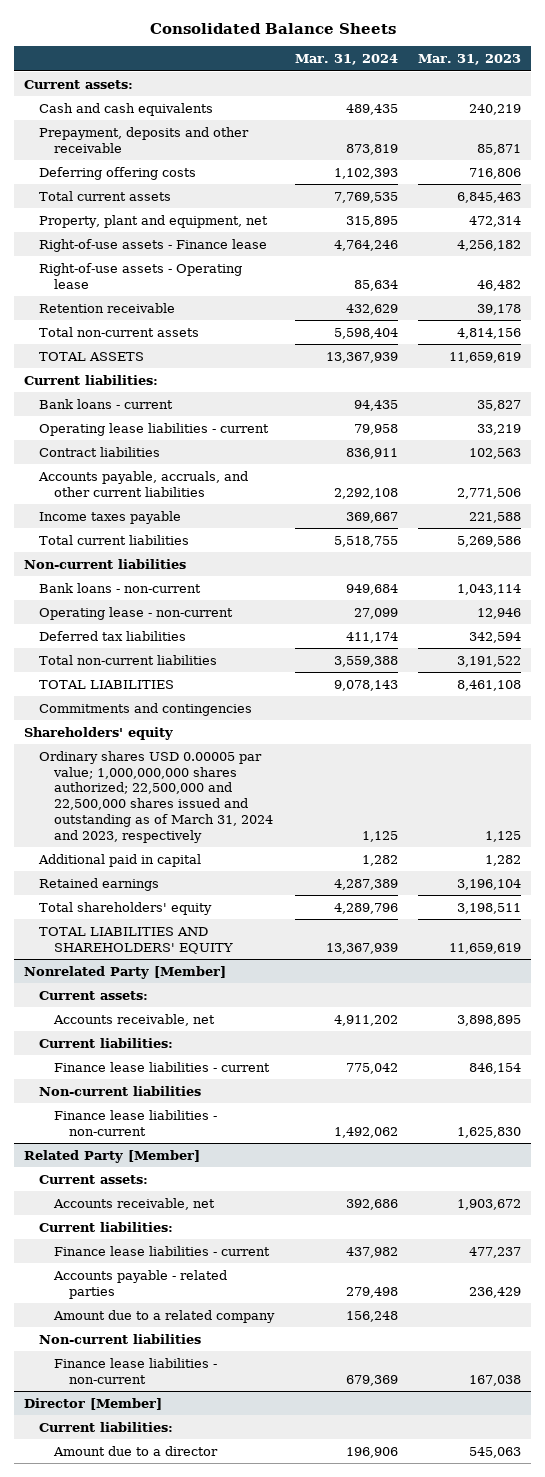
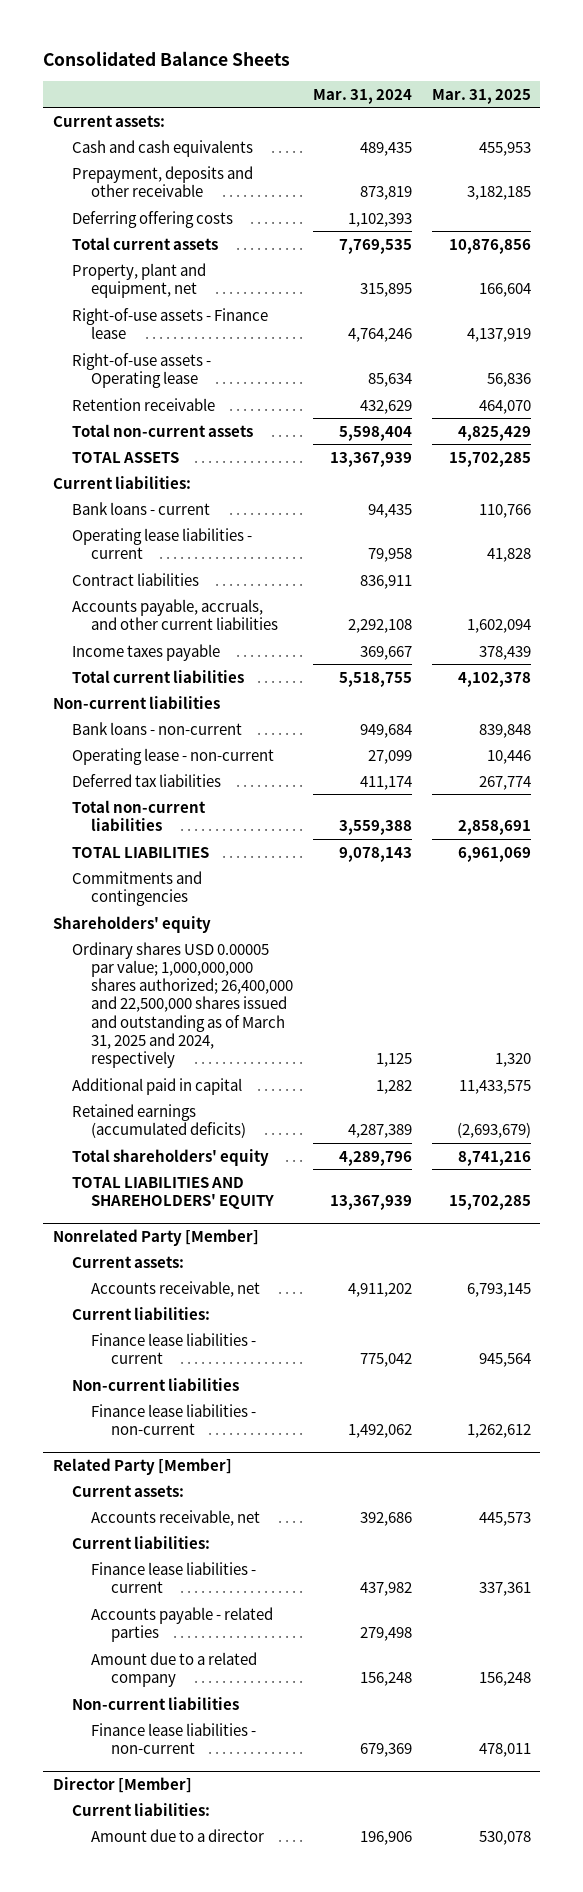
[417,54,521,66] Mar. 31, 2023 -> none
none -> [431,88,531,104] Mar. 31, 2025
[39,750,274,843] Ordinary shares USD 0.00005 par value; 1,000,000,000 shares authorized; 22,500,000 and 22,500,000 shares issued and outstanding as of March 31, 2024 and 2023, respectively -> [71,941,294,1069] Ordinary shares USD 0.00005 par value; 1,000,000,000 shares authorized; 26,400,000 and 22,500,000 shares issued and outstanding as of March 31, 2025 and 2024, respectively
[39,877,160,891] Retained earnings -> [71,1103,247,1138] Retained earnings (accumulated deficits)

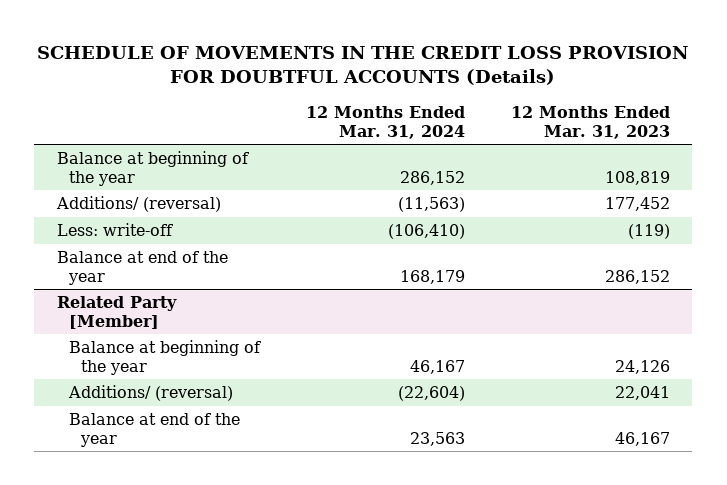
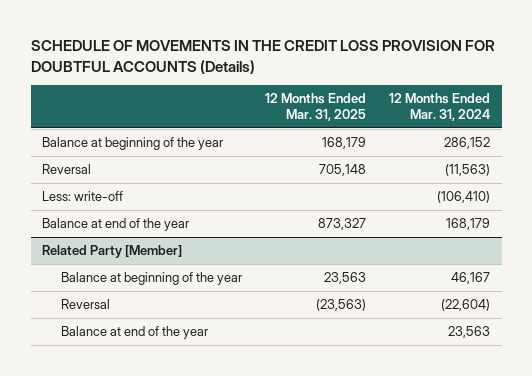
[510,106,670,139] 12 Months Ended Mar. 31, 2023 -> none
none -> [265,92,367,122] 12 Months Ended Mar. 31, 2025
[56,196,222,213] Additions/ (reversal) -> [42,164,92,175] Reversal
[68,385,234,402] Additions/ (reversal) -> [61,299,111,310] Reversal

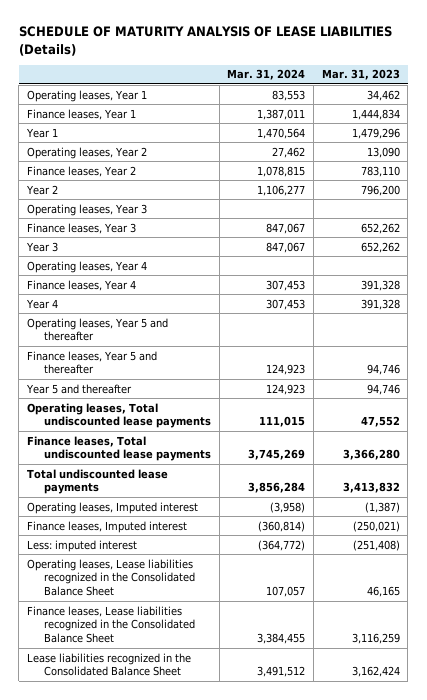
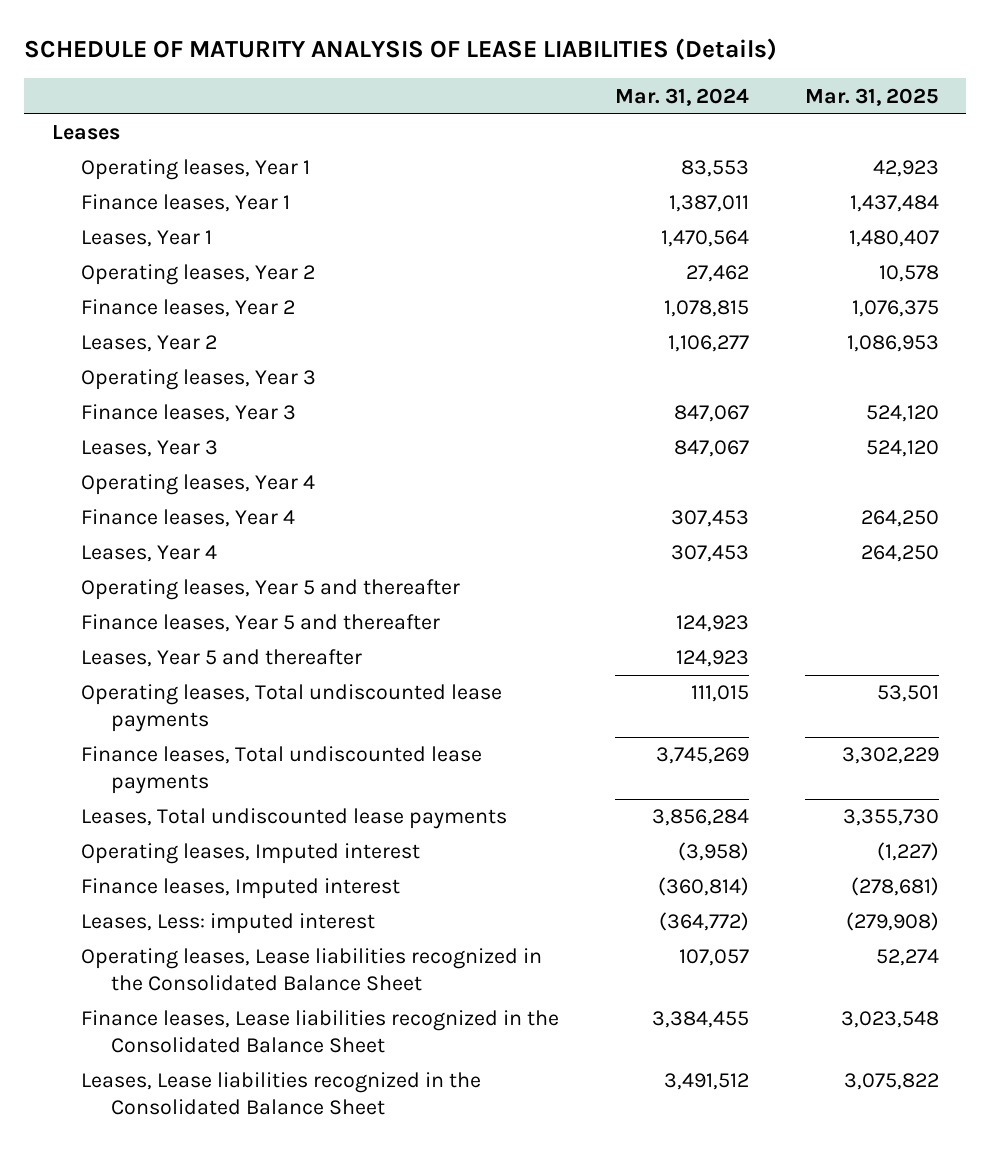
[321,69,400,81] Mar. 31, 2023 -> none
none -> [804,87,939,106] Mar. 31, 2025
none -> [51,125,120,141] Leases
[26,127,59,138] Year 1 -> [81,230,213,248] Leases, Year 1
[26,184,59,195] Year 2 -> [81,335,218,353] Leases, Year 2
[26,241,59,252] Year 3 -> [81,440,219,458] Leases, Year 3
[26,298,59,309] Year 4 -> [81,545,218,563] Leases, Year 4
[26,383,133,394] Year 5 and thereafter -> [81,649,363,668] Leases, Year 5 and thereafter
[27,468,169,495] Total undiscounted lease payments -> [81,808,508,830] Leases, Total undiscounted lease payments
[27,539,138,552] Less: imputed interest -> [81,913,376,935] Leases, Less: imputed interest
[27,652,192,677] Lease liabilities recognized in the Consolidated Balance Sheet -> [81,1072,482,1116] Leases, Lease liabilities recognized in the Consolidated Balance Sheet

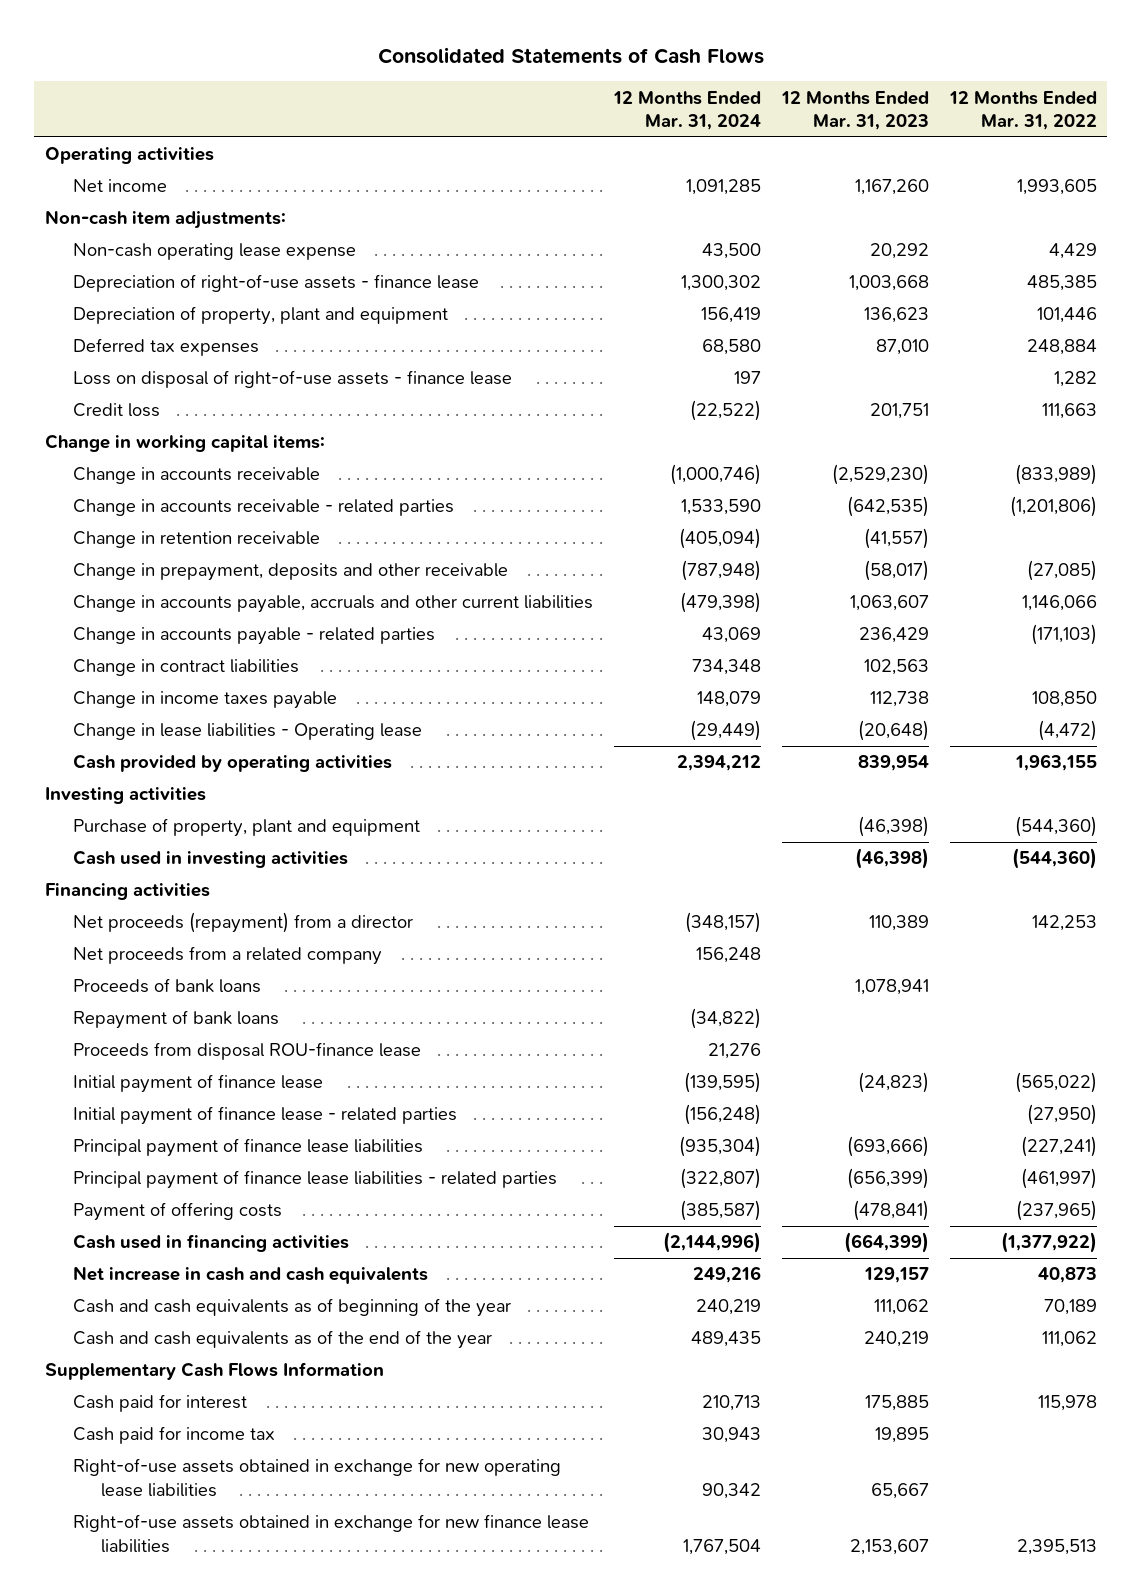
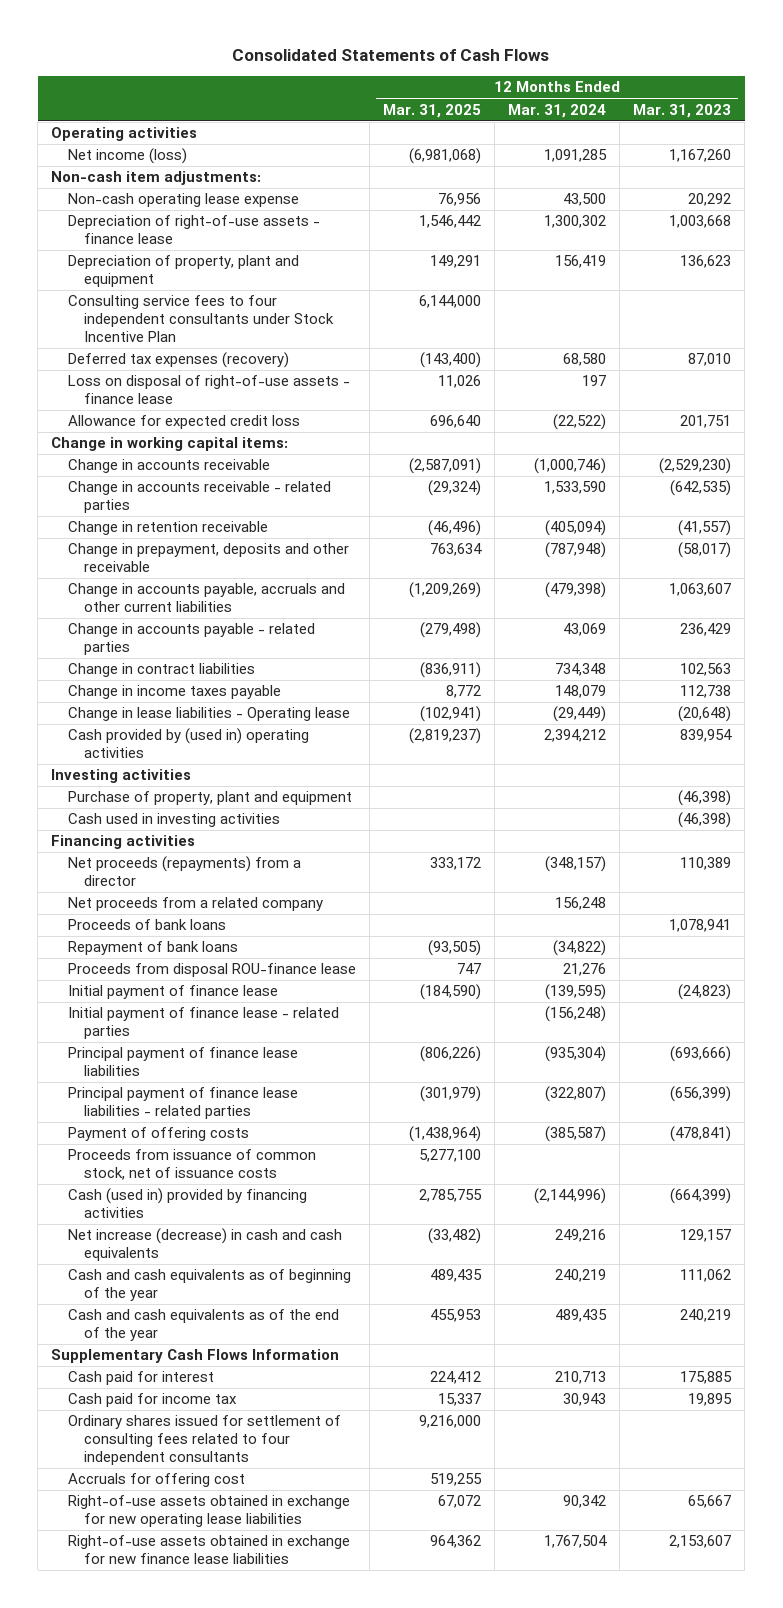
[948,90,1097,131] 12 Months Ended Mar. 31, 2022 -> none
none -> [383,103,482,118] Mar. 31, 2025
[72,179,167,193] Net income -> [67,148,187,165] Net income (loss)
none -> [67,295,335,343] Consulting service fees to four independent consultants under Stock Incentive Plan
[72,338,259,357] Deferred tax expenses -> [67,352,289,369] Deferred tax expenses (recovery)
[72,403,160,418] Credit loss -> [67,415,300,430] Allowance for expected credit loss
[72,754,392,773] Cash provided by operating activities -> [67,728,309,759] Cash provided by (used in) operating activities
[72,912,413,934] Net proceeds (repayment) from a director -> [67,856,301,887] Net proceeds (repayments) from a director
none -> [67,1149,316,1181] Proceeds from issuance of common stock, net of issuance costs
[72,1234,349,1253] Cash used in financing activities -> [67,1188,307,1219] Cash (used in) provided by financing activities
[72,1266,428,1285] Net increase in cash and cash equivalents -> [67,1228,342,1262] Net increase (decrease) in cash and cash equivalents
none -> [67,1415,341,1466] Ordinary shares issued for settlement of consulting fees related to four independent consultants
none -> [67,1473,245,1488] Accruals for offering cost

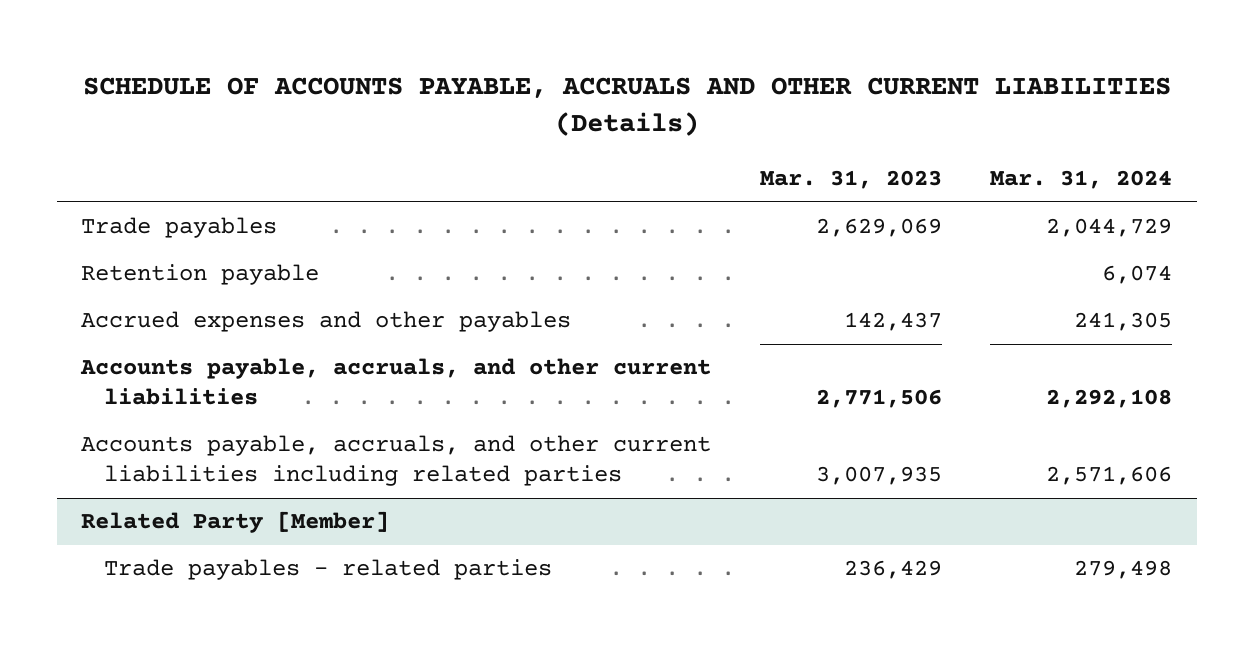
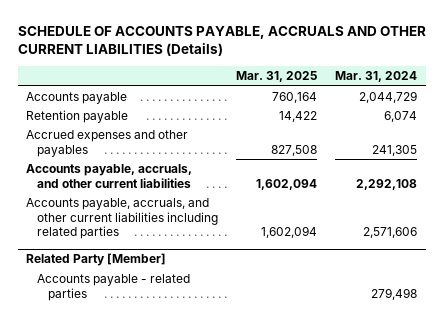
[759,170,942,190] Mar. 31, 2023 -> none
none -> [236,71,318,83] Mar. 31, 2025
[81,217,278,239] Trade payables -> [26,92,128,105] Accounts payable
[103,559,552,581] Trade payables - related parties -> [37,274,191,301] Accounts payable - related parties

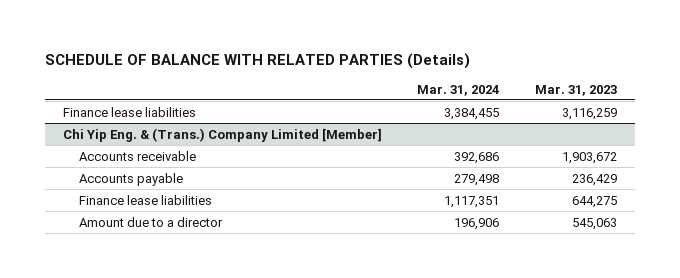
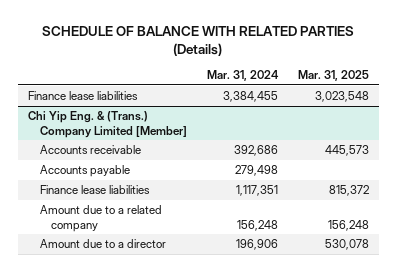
[535,84,618,96] Mar. 31, 2023 -> none
none -> [298,70,370,82] Mar. 31, 2025
none -> [39,205,162,232] Amount due to a related company

